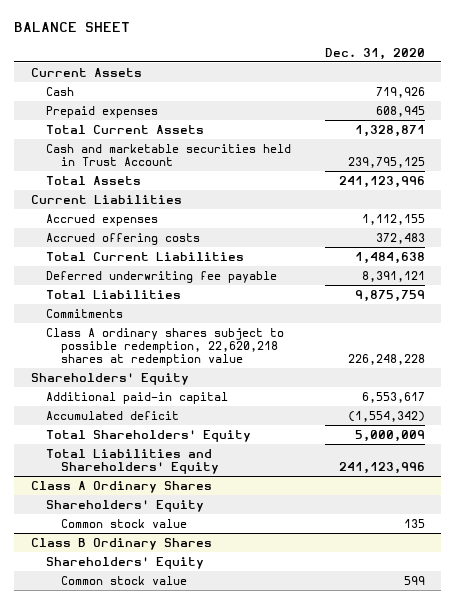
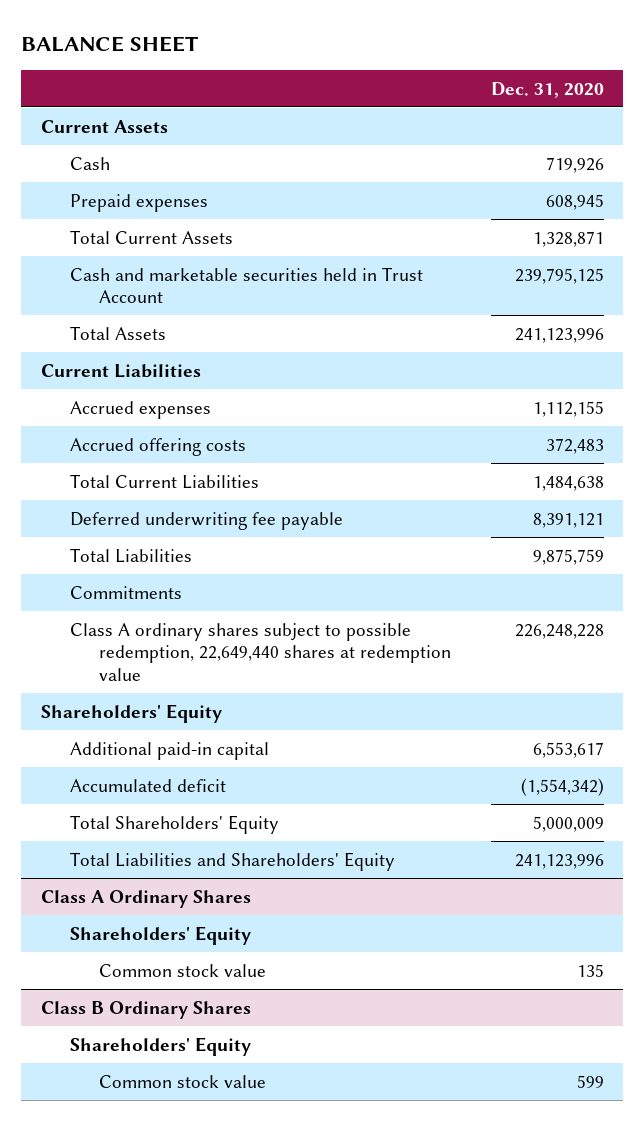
[45,327,284,367] Class A ordinary shares subject to possible redemption, 22,620,218 shares at redemption value -> [69,622,452,681] Class A ordinary shares subject to possible redemption, 22,649,440 shares at redemption value

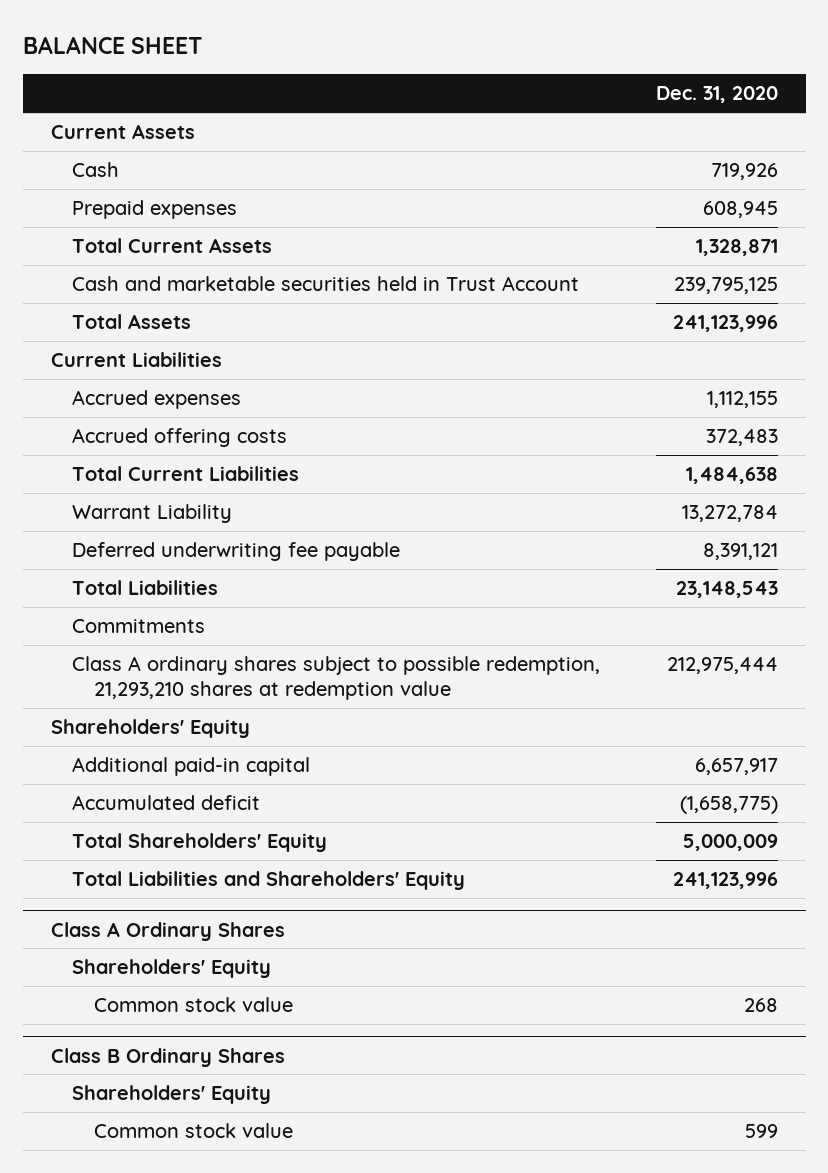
none -> [72,504,233,524] Warrant Liability
[532,548,604,565] 9,875,759 -> [675,581,778,599] 23,148,543
[69,622,452,681] Class A ordinary shares subject to possible redemption, 22,649,440 shares at redemption value -> [72,656,601,700] Class A ordinary shares subject to possible redemption, 21,293,210 shares at redemption value
[514,623,604,639] 226,248,228 -> [666,657,778,675] 212,975,444
[532,741,604,758] 6,553,617 -> [694,758,778,776] 6,657,917
[520,777,604,796] (1,554,342) -> [679,796,778,815] (1,658,775)
[576,963,604,977] 135 -> [743,998,778,1013] 268

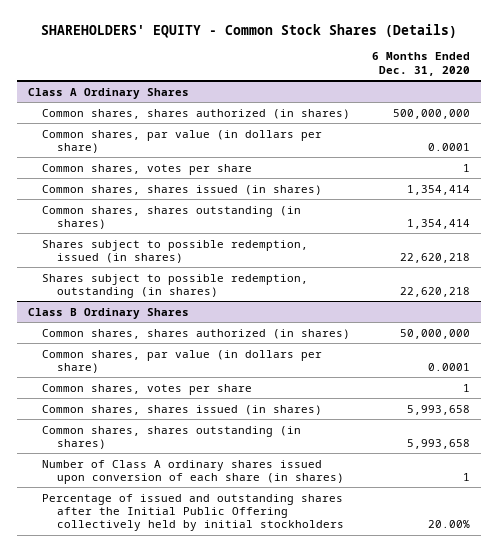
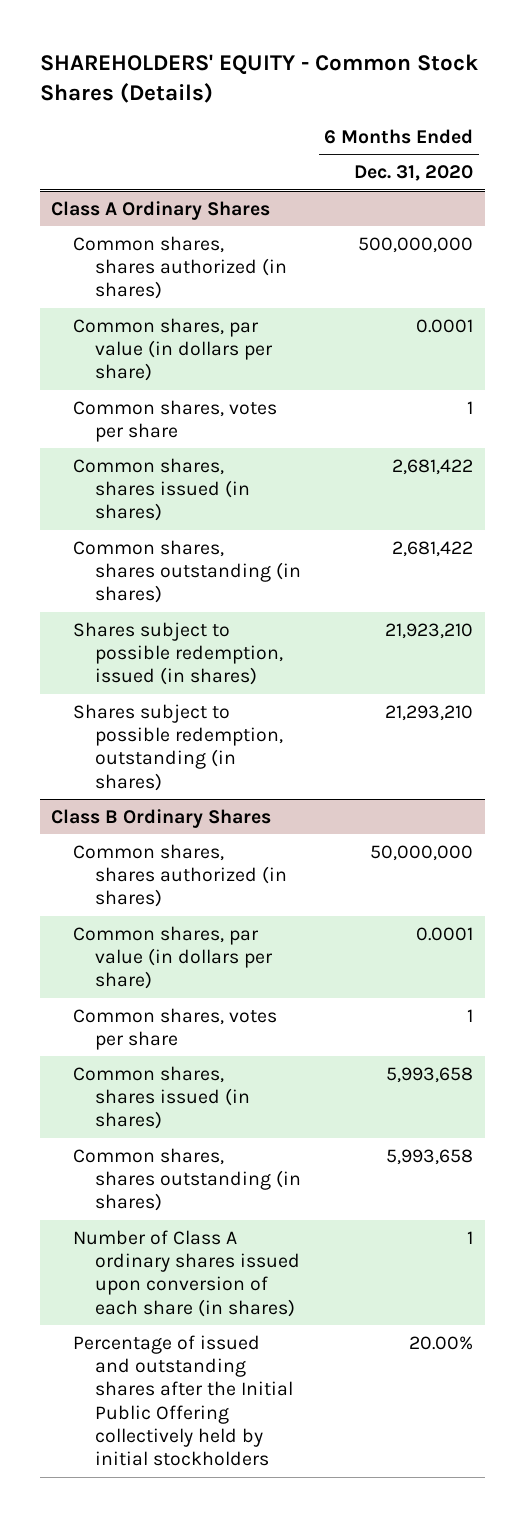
[407,184,471,195] 1,354,414 -> [392,458,474,475] 2,681,422
[407,218,471,229] 1,354,414 -> [392,540,474,557] 2,681,422
[400,252,471,263] 22,620,218 -> [385,622,474,639] 21,923,210
[400,286,471,297] 22,620,218 -> [385,704,474,721] 21,293,210

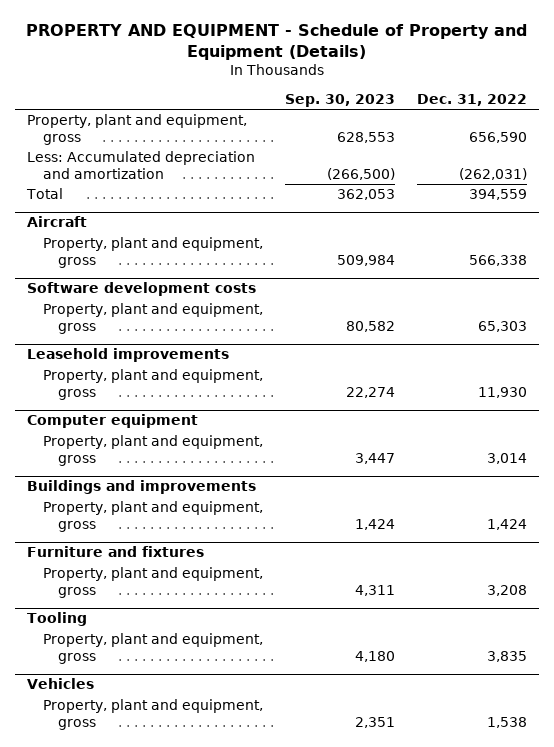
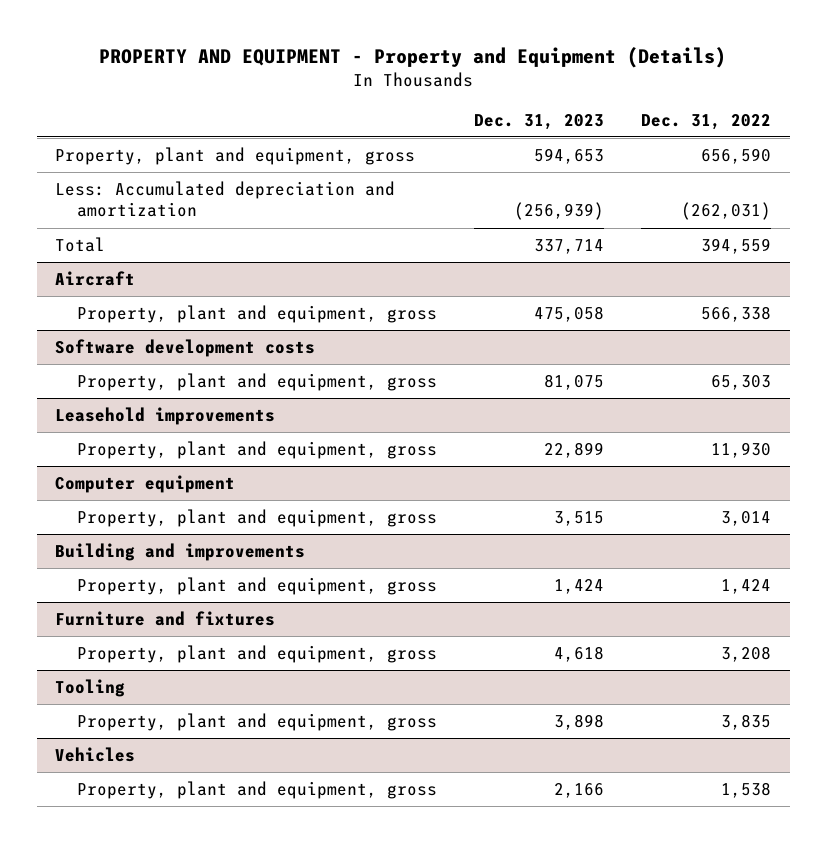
[26,24,528,61] PROPERTY AND EQUIPMENT - Schedule of Property and Equipment (Details) -> [99,46,727,68] PROPERTY AND EQUIPMENT - Property and Equipment (Details)
[284,94,395,108] Sep. 30, 2023 -> none
none -> [474,113,605,130] Dec. 31, 2023
[26,480,256,495] Buildings and improvements -> [55,543,306,562] Building and improvements

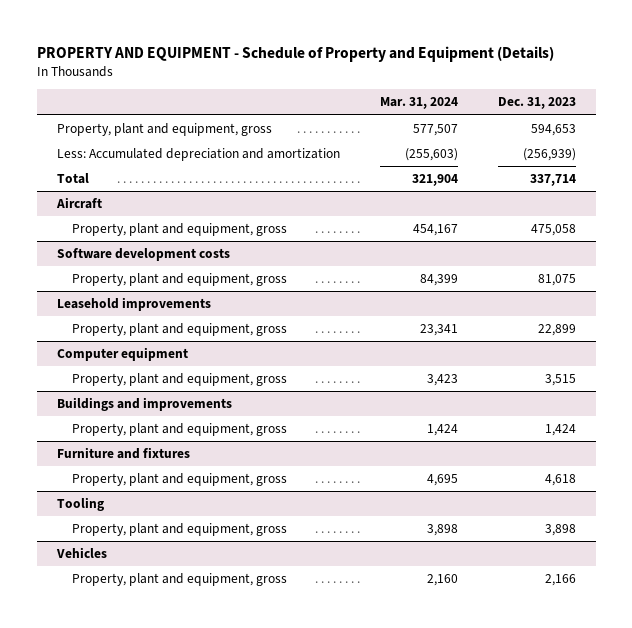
[99,46,727,68] PROPERTY AND EQUIPMENT - Property and Equipment (Details) -> [36,45,554,62] PROPERTY AND EQUIPMENT - Schedule of Property and Equipment (Details)
[641,113,772,130] Dec. 31, 2022 -> none
none -> [379,97,458,110] Mar. 31, 2024
[55,543,306,562] Building and improvements -> [56,397,232,412] Buildings and improvements

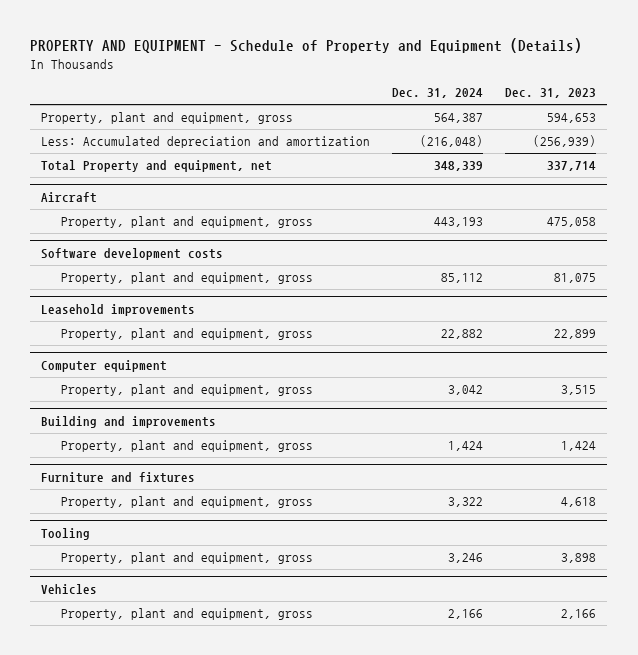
[379,97,458,110] Mar. 31, 2024 -> none
none -> [392,88,484,99] Dec. 31, 2024
[56,173,89,185] Total -> [41,159,273,172] Total Property and equipment, net
[56,397,232,412] Buildings and improvements -> [41,415,217,428] Building and improvements

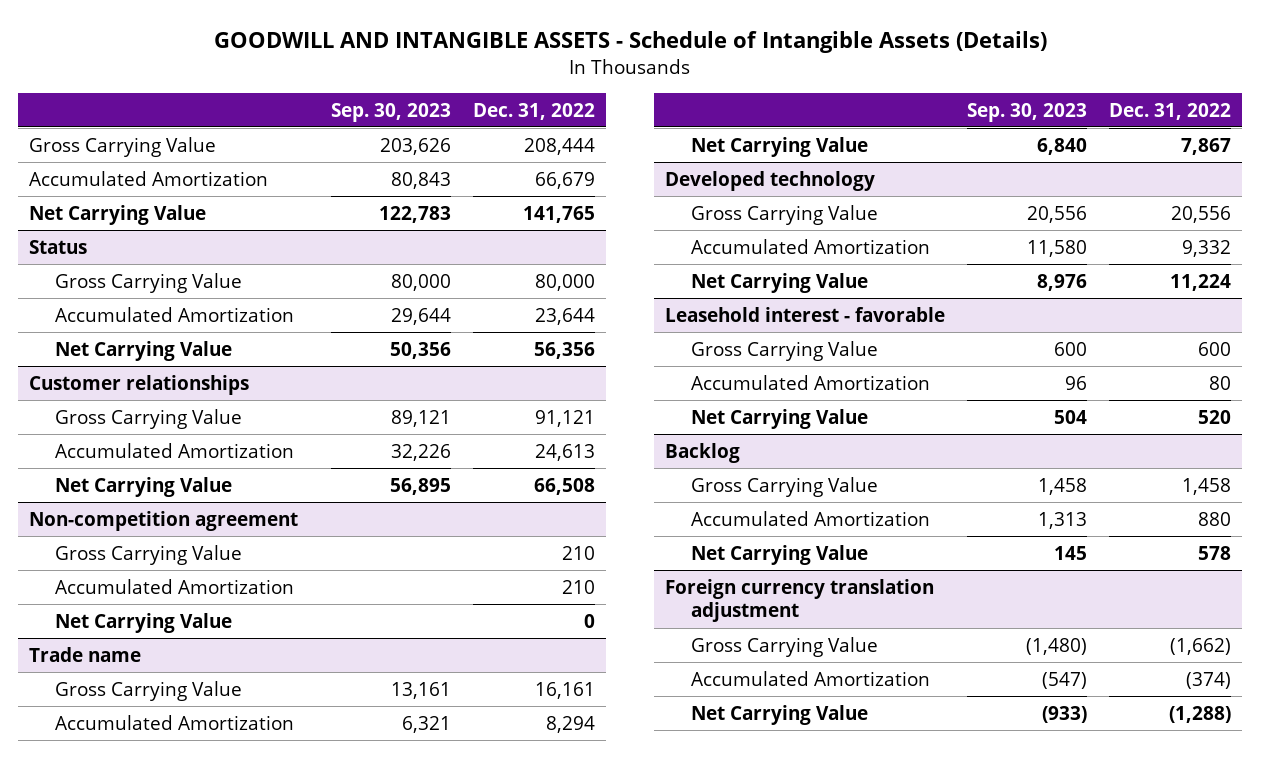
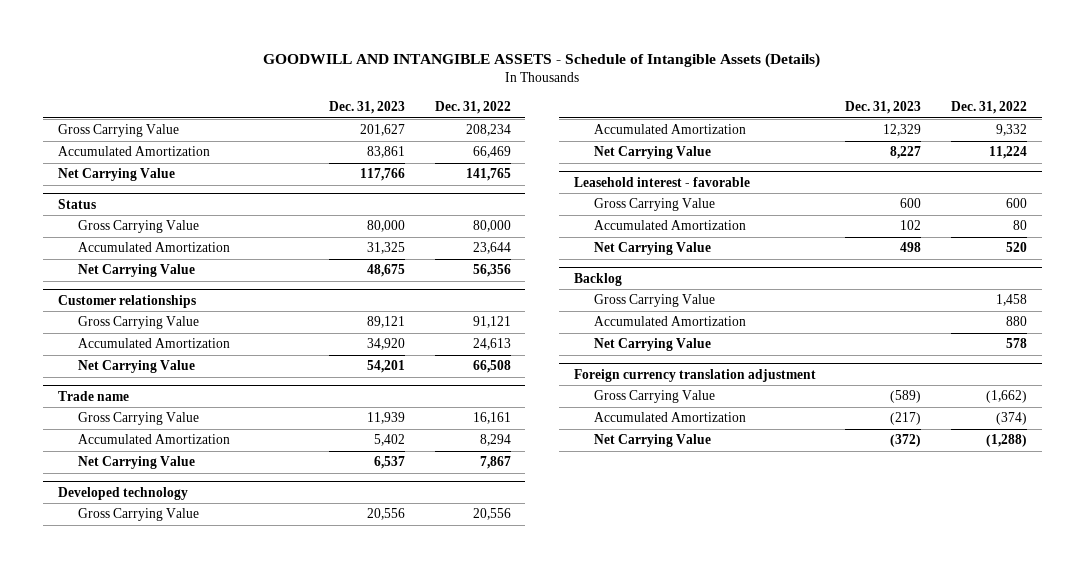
[331,102,452,122] Sep. 30, 2023 -> none
none -> [329,101,406,115] Dec. 31, 2023
[524,137,596,155] 208,444 -> [465,124,511,137] 208,234
[535,171,596,189] 66,679 -> [472,146,511,159] 66,469
[29,510,299,531] Non-competition agreement -> none
[55,544,243,565] Gross Carrying Value -> none
[55,578,295,594] Accumulated Amortization -> none
[55,612,233,633] Net Carrying Value -> none

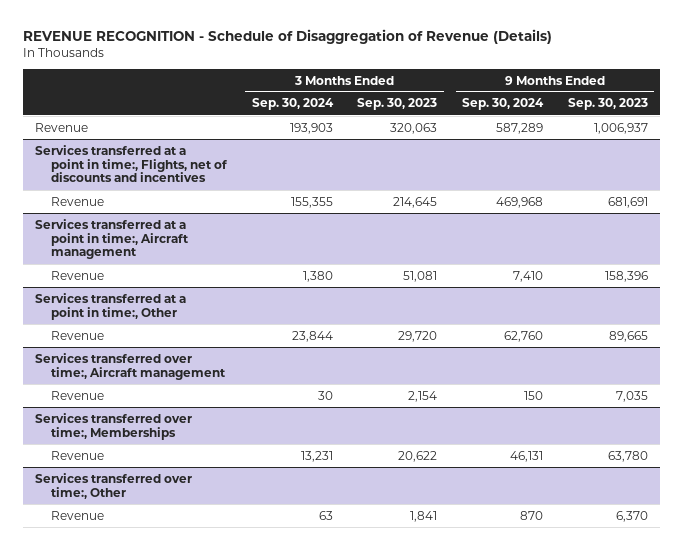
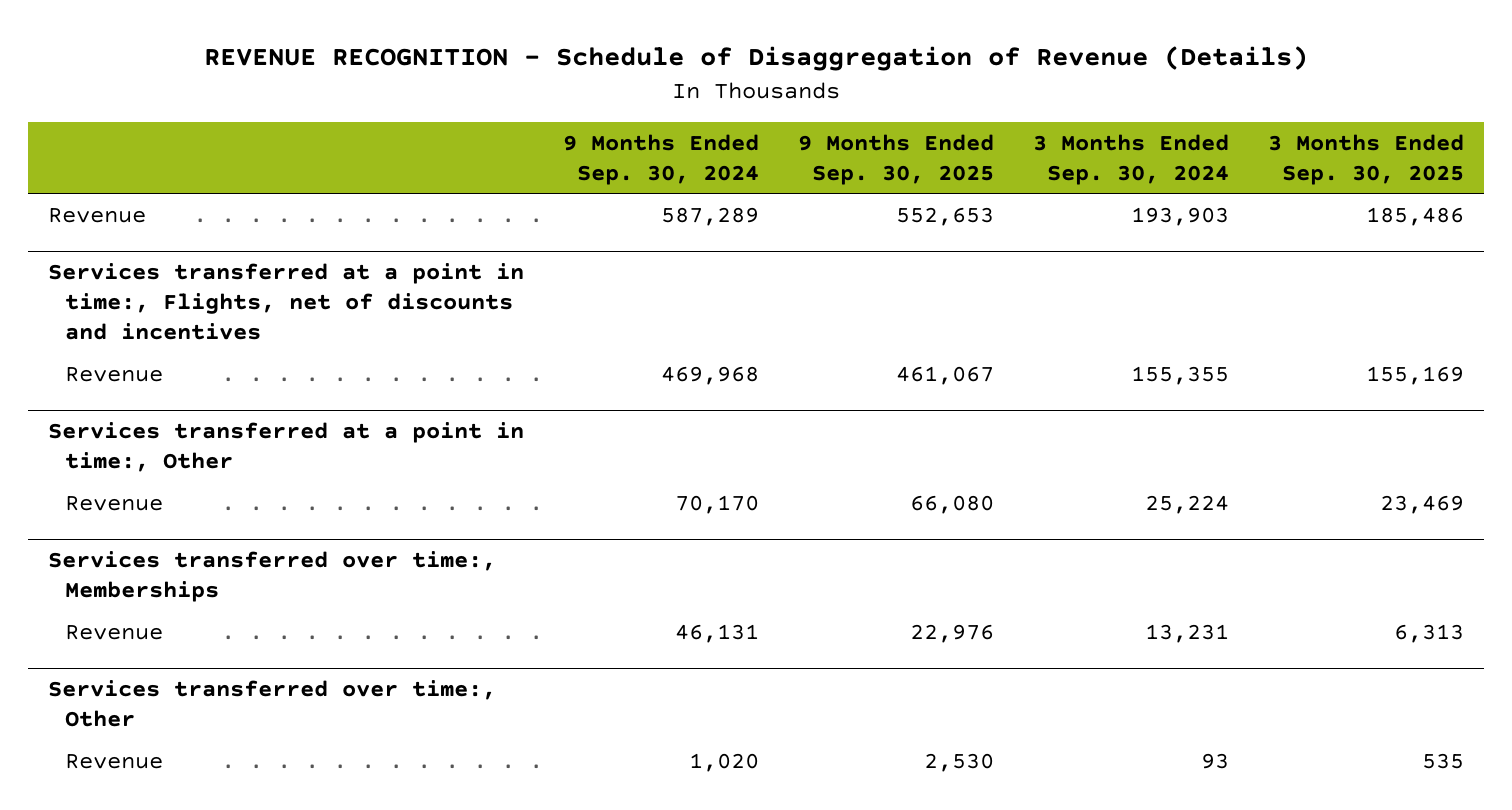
[357,98,438,111] Sep. 30, 2023 -> none
[567,98,648,111] Sep. 30, 2023 -> none
none -> [798,133,995,185] 9 Months Ended Sep. 30, 2025
none -> [1268,133,1465,185] 3 Months Ended Sep. 30, 2025
[35,218,189,260] Services transferred at a point in time:, Aircraft management -> none
[50,270,104,280] Revenue -> none
[35,352,226,380] Services transferred over time:, Aircraft management -> none
[50,390,104,400] Revenue -> none
[291,330,333,342] 23,844 -> [1145,494,1230,514] 25,224
[504,330,544,342] 62,760 -> [674,494,759,514] 70,170
[318,510,333,520] 63 -> [1201,752,1230,769] 93
[520,510,544,520] 870 -> [688,752,759,772] 1,020

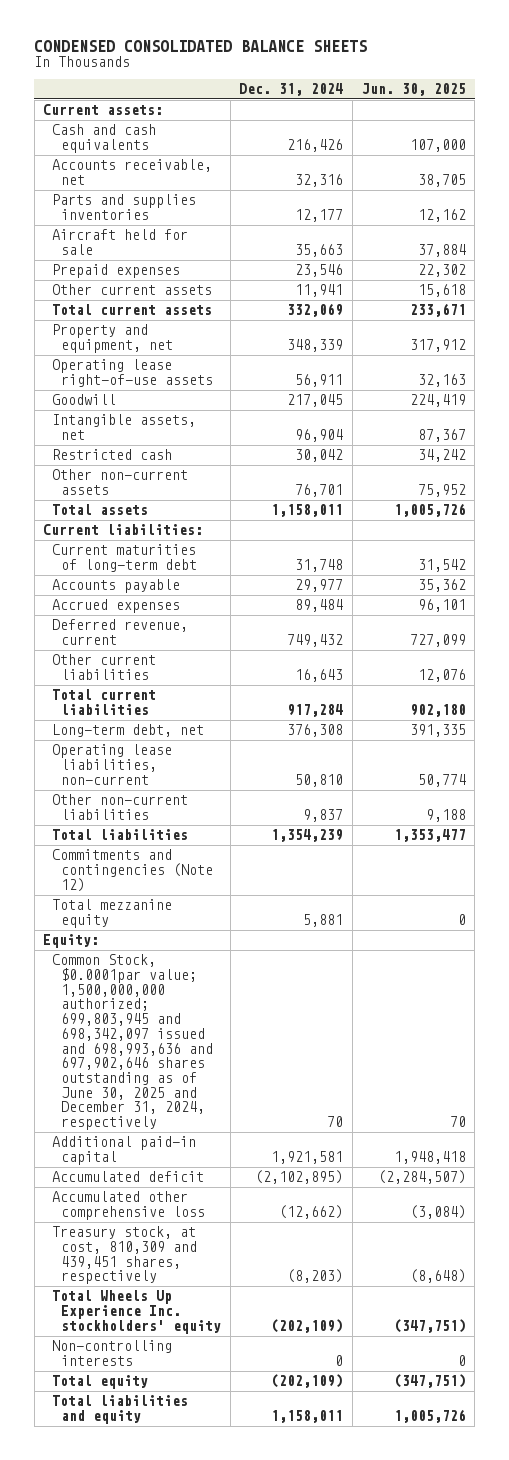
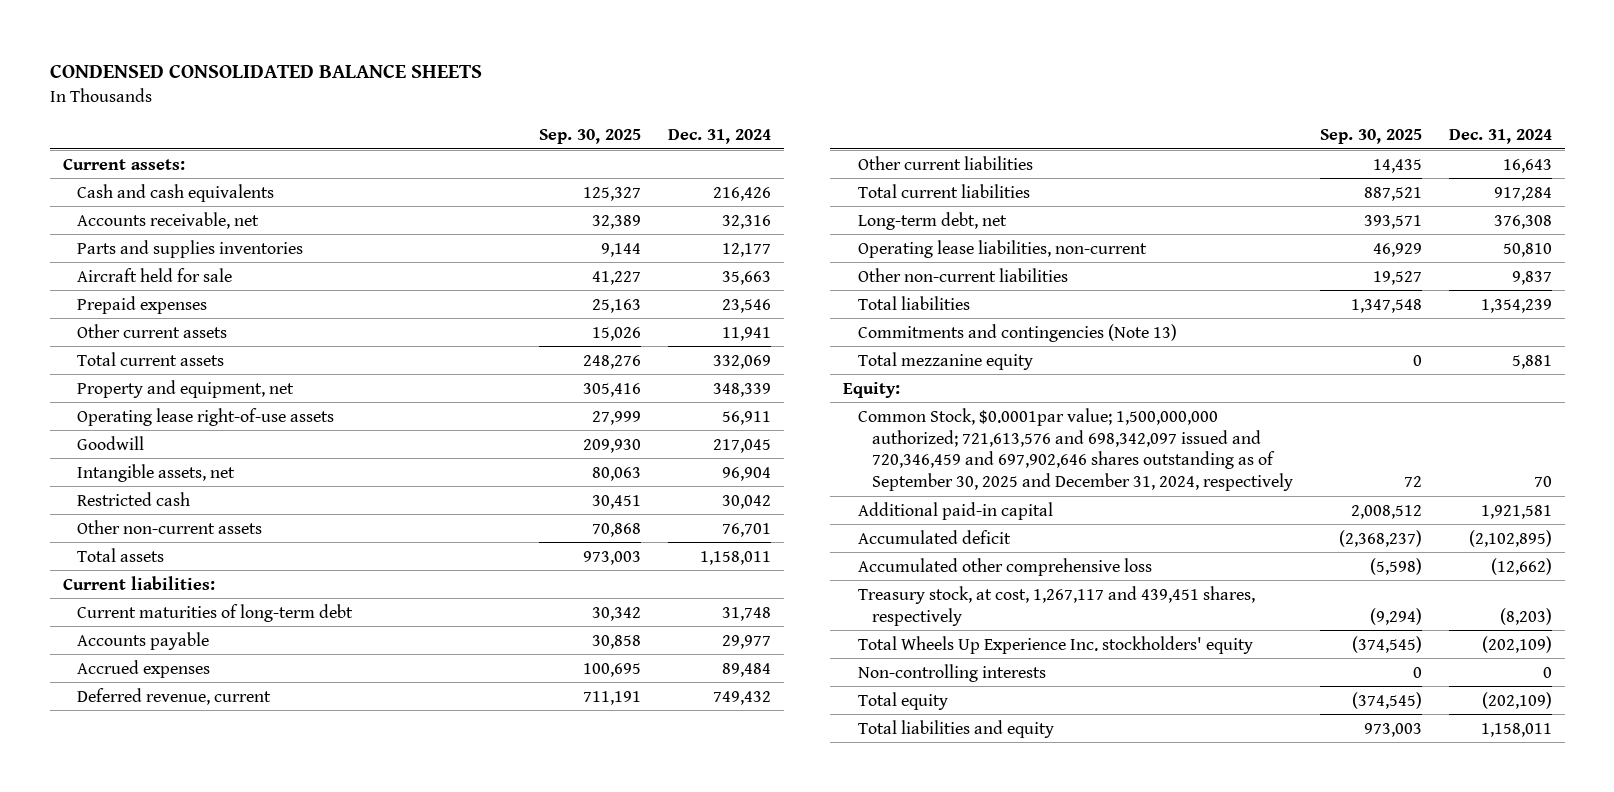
[361,82,466,96] Jun. 30, 2025 -> none
none -> [539,129,642,145] Sep. 30, 2025
[52,849,214,892] Commitments and contingencies (Note 12) -> [857,323,1177,342] Commitments and contingencies (Note 13)
[52,954,214,1131] Common Stock, $0.0001par value; 1,500,000,000 authorized; 699,803,945 and 698,342,097 issued and 698,993,636 and 697,902,646 shares outstanding as of June 30, 2025 and December 31, 2024, respectively -> [857,407,1294,492] Common Stock, $0.0001par value; 1,500,000,000 authorized; 721,613,576 and 698,342,097 issued and 720,346,459 and 697,902,646 shares outstanding as of September 30, 2025 and December 31, 2024, respectively
[52,1226,198,1285] Treasury stock, at cost, 810,309 and 439,451 shares, respectively -> [857,585,1255,626] Treasury stock, at cost, 1,267,117 and 439,451 shares, respectively

